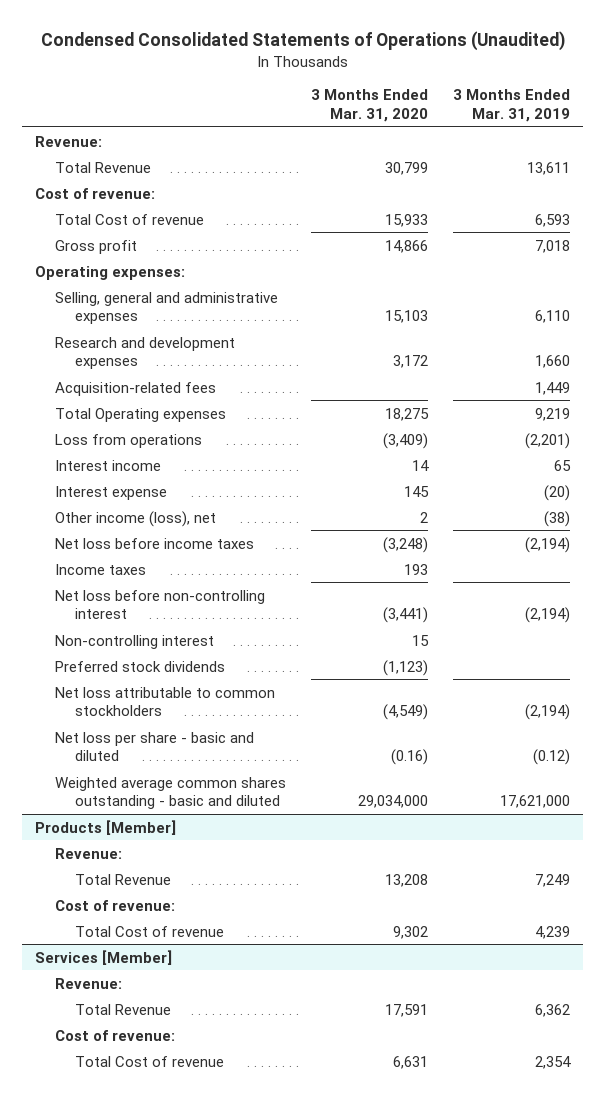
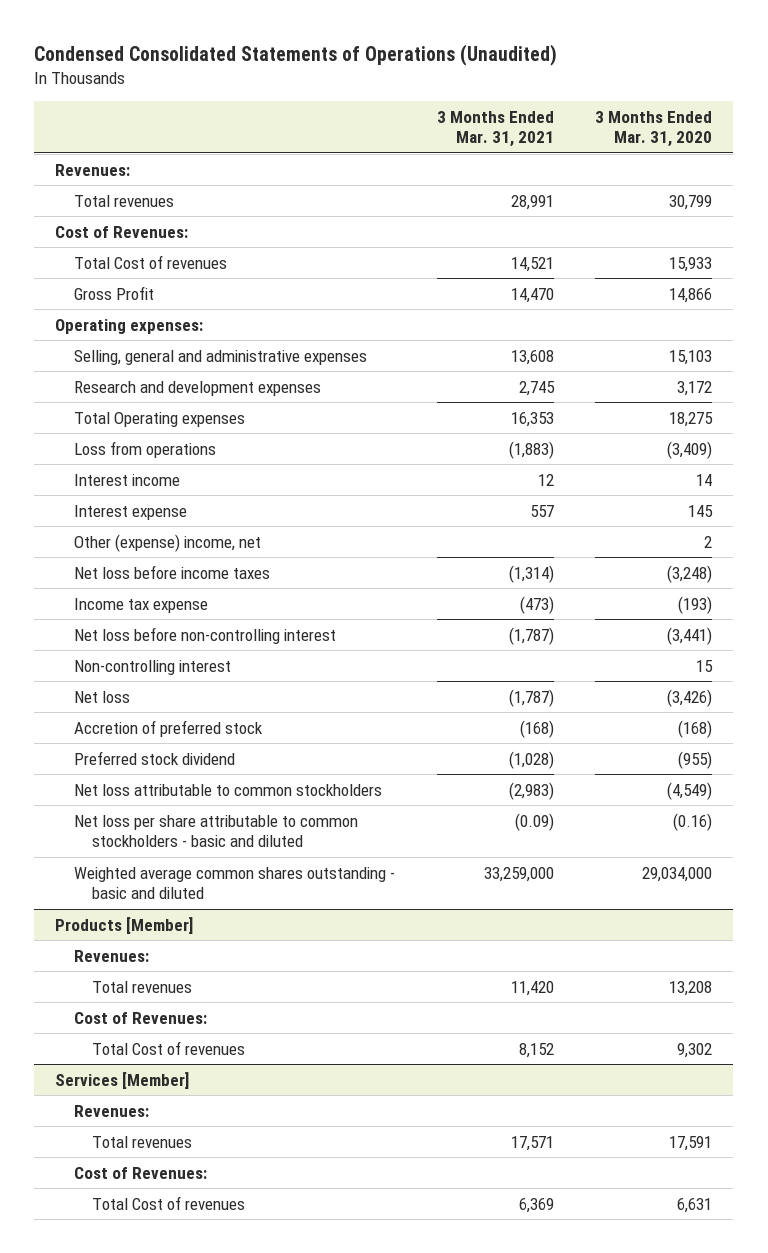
[453,89,571,123] 3 Months Ended Mar. 31, 2019 -> none
none -> [436,110,554,148] 3 Months Ended Mar. 31, 2021
[34,135,102,147] Revenue: -> [55,163,131,176] Revenues:
[55,161,152,173] Total Revenue -> [73,194,174,207] Total revenues
[34,187,155,199] Cost of revenue: -> [55,225,189,238] Cost of Revenues:
[55,213,205,225] Total Cost of revenue -> [73,254,227,269] Total Cost of revenues
[55,239,138,254] Gross profit -> [73,285,154,300] Gross Profit
[55,381,217,396] Acquisition-related fees -> none
[55,510,217,527] Other income (loss), net -> [73,533,261,552] Other (expense) income, net
[55,563,147,575] Income taxes -> [73,597,208,613] Income tax expense
[404,563,429,575] 193 -> [678,595,713,614] (193)
none -> [73,690,130,703] Net loss
none -> [73,719,263,737] Accretion of preferred stock
[55,660,226,672] Preferred stock dividends -> [73,750,235,765] Preferred stock dividend
[383,659,429,676] (1,123) -> [678,750,713,769] (955)
[55,731,255,762] Net loss per share - basic and diluted -> [73,814,358,848] Net loss per share attributable to common stockholders - basic and diluted
[55,847,123,859] Revenue: -> [73,949,149,962] Revenues:
[75,873,172,885] Total Revenue -> [91,980,192,993] Total revenues
[55,899,176,911] Cost of revenue: -> [73,1011,207,1024] Cost of Revenues:
[75,925,225,937] Total Cost of revenue -> [91,1040,245,1055] Total Cost of revenues
[55,977,123,989] Revenue: -> [73,1104,149,1117] Revenues:
[75,1003,172,1015] Total Revenue -> [91,1135,192,1148] Total revenues
[55,1029,176,1041] Cost of revenue: -> [73,1166,207,1179] Cost of Revenues:
[75,1055,225,1067] Total Cost of revenue -> [91,1195,245,1210] Total Cost of revenues

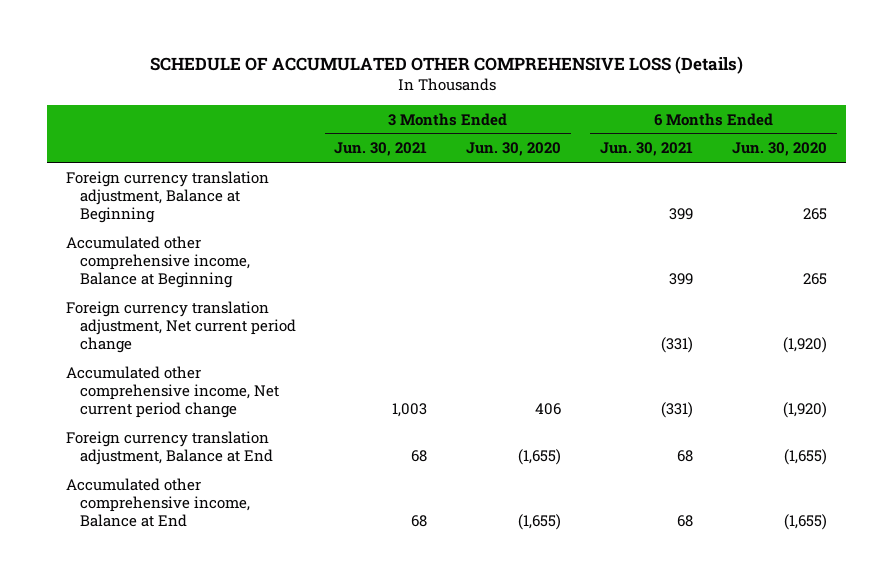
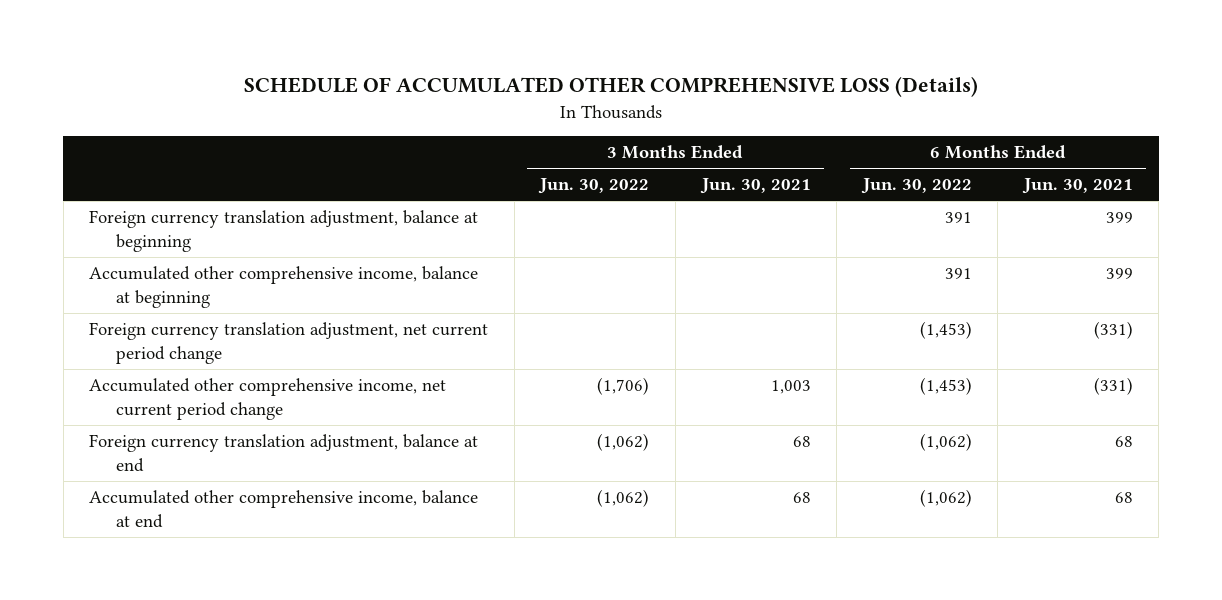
[466,142,562,157] Jun. 30, 2020 -> none
[732,142,828,157] Jun. 30, 2020 -> none
none -> [538,178,650,195] Jun. 30, 2022
none -> [860,178,972,195] Jun. 30, 2022
[66,170,270,223] Foreign currency translation adjustment, Balance at Beginning -> [89,210,479,252] Foreign currency translation adjustment, balance at beginning
[66,235,250,288] Accumulated other comprehensive income, Balance at Beginning -> [89,266,479,308] Accumulated other comprehensive income, balance at beginning
[66,300,296,353] Foreign currency translation adjustment, Net current period change -> [89,322,489,364] Foreign currency translation adjustment, net current period change
[66,365,279,418] Accumulated other comprehensive income, Net current period change -> [89,378,447,420] Accumulated other comprehensive income, net current period change
[66,430,273,465] Foreign currency translation adjustment, Balance at End -> [89,434,479,472] Foreign currency translation adjustment, balance at end
[66,477,250,527] Accumulated other comprehensive income, Balance at End -> [89,490,479,528] Accumulated other comprehensive income, balance at end

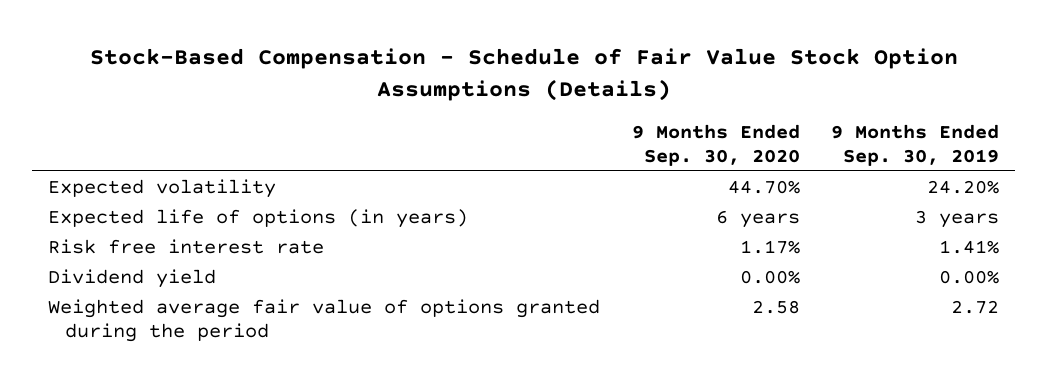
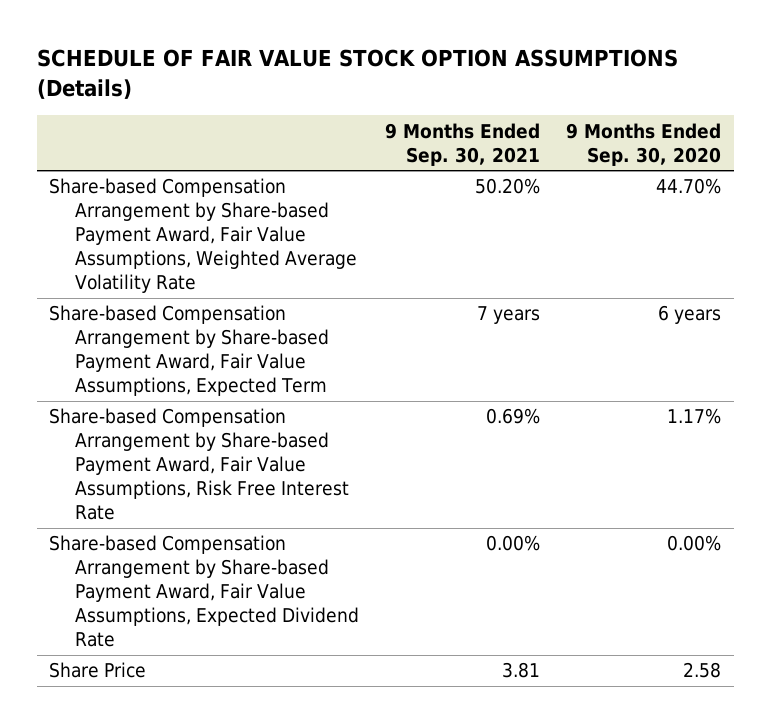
[89,48,958,102] Stock-Based Compensation - Schedule of Fair Value Stock Option Assumptions (Details) -> [36,49,678,100] SCHEDULE OF FAIR VALUE STOCK OPTION ASSUMPTIONS (Details)
[831,123,1000,166] 9 Months Ended Sep. 30, 2019 -> none
none -> [385,122,541,166] 9 Months Ended Sep. 30, 2021
[48,179,277,199] Expected volatility -> [49,178,358,294] Share-based Compensation Arrangement by Share-based Payment Award, Fair Value Assumptions, Weighted Average Volatility Rate
[48,209,469,229] Expected life of options (in years) -> [49,305,330,397] Share-based Compensation Arrangement by Share-based Payment Award, Fair Value Assumptions, Expected Term
[48,239,325,255] Risk free interest rate -> [49,408,350,521] Share-based Compensation Arrangement by Share-based Payment Award, Fair Value Assumptions, Risk Free Interest Rate
[48,269,217,289] Dividend yield -> [49,535,360,648] Share-based Compensation Arrangement by Share-based Payment Award, Fair Value Assumptions, Expected Dividend Rate
[48,299,601,343] Weighted average fair value of options granted during the period -> [49,662,147,679] Share Price

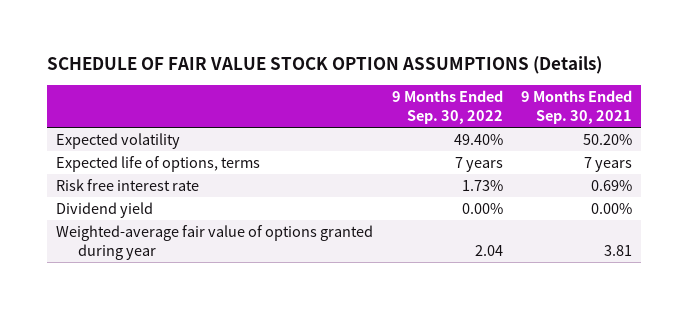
[565,122,721,166] 9 Months Ended Sep. 30, 2020 -> none
none -> [391,89,503,124] 9 Months Ended Sep. 30, 2022
[49,178,358,294] Share-based Compensation Arrangement by Share-based Payment Award, Fair Value Assumptions, Weighted Average Volatility Rate -> [56,133,181,150] Expected volatility
[49,305,330,397] Share-based Compensation Arrangement by Share-based Payment Award, Fair Value Assumptions, Expected Term -> [56,156,261,173] Expected life of options, terms
[49,408,350,521] Share-based Compensation Arrangement by Share-based Payment Award, Fair Value Assumptions, Risk Free Interest Rate -> [56,179,200,192] Risk free interest rate
[49,535,360,648] Share-based Compensation Arrangement by Share-based Payment Award, Fair Value Assumptions, Expected Dividend Rate -> [56,202,154,219] Dividend yield
[49,662,147,679] Share Price -> [56,225,374,260] Weighted-average fair value of options granted during year

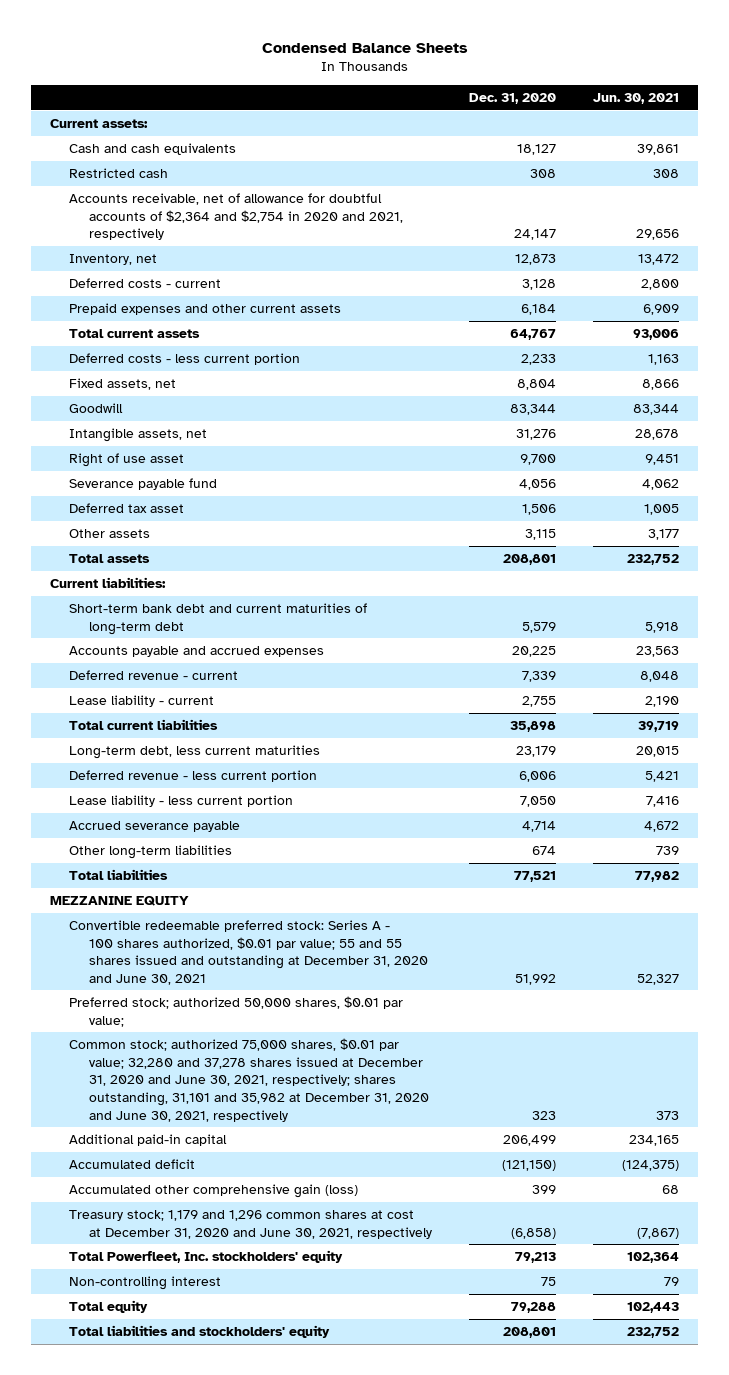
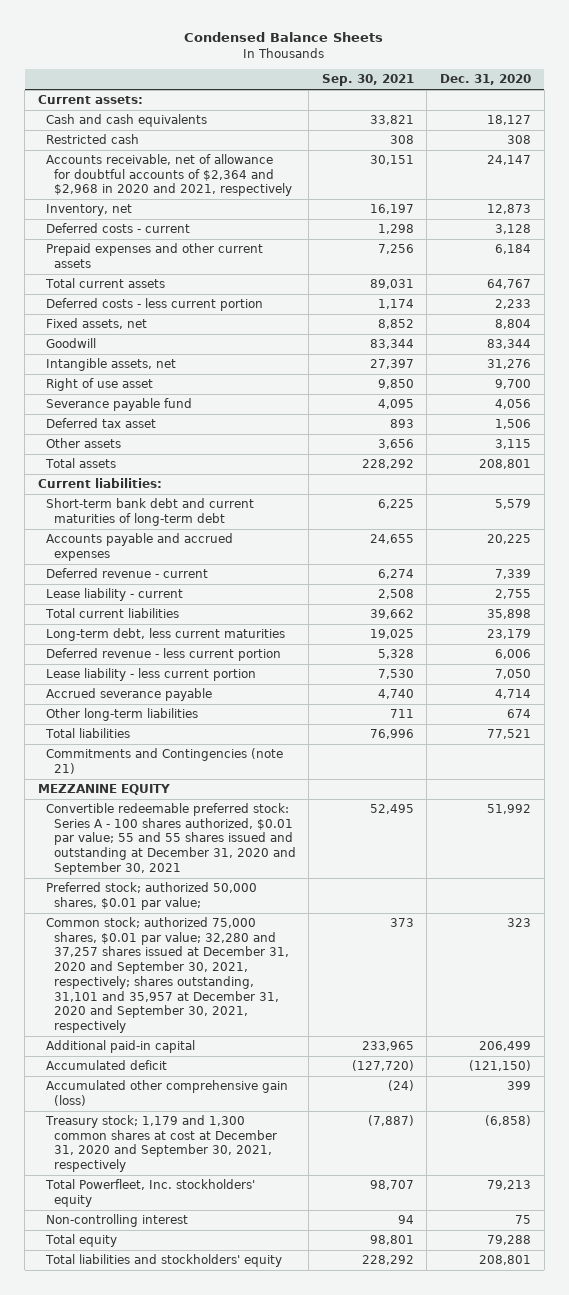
[593,92,680,104] Jun. 30, 2021 -> none
none -> [321,74,414,87] Sep. 30, 2021
[69,192,404,241] Accounts receivable, net of allowance for doubtful accounts of $2,364 and $2,754 in 2020 and 2021, respectively -> [45,154,292,197] Accounts receivable, net of allowance for doubtful accounts of $2,364 and $2,968 in 2020 and 2021, respectively
none -> [45,748,283,774] Commitments and Contingencies (note 21)
[69,919,429,985] Convertible redeemable preferred stock: Series A - 100 shares authorized, $0.01 par value; 55 and 55 shares issued and outstanding at December 31, 2020 and June 30, 2021 -> [45,803,296,875] Convertible redeemable preferred stock: Series A - 100 shares authorized, $0.01 par value; 55 and 55 shares issued and outstanding at December 31, 2020 and September 30, 2021
[69,1037,430,1122] Common stock; authorized 75,000 shares, $0.01 par value; 32,280 and 37,278 shares issued at December 31, 2020 and June 30, 2021, respectively; shares outstanding, 31,101 and 35,982 at December 31, 2020 and June 30, 2021, respectively -> [45,917,289,1033] Common stock; authorized 75,000 shares, $0.01 par value; 32,280 and 37,257 shares issued at December 31, 2020 and September 30, 2021, respectively; shares outstanding, 31,101 and 35,957 at December 31, 2020 and September 30, 2021, respectively
[69,1209,433,1239] Treasury stock; 1,179 and 1,296 common shares at cost at December 31, 2020 and June 30, 2021, respectively -> [44,1115,277,1173] Treasury stock; 1,179 and 1,300 common shares at cost at December 31, 2020 and September 30, 2021, respectively

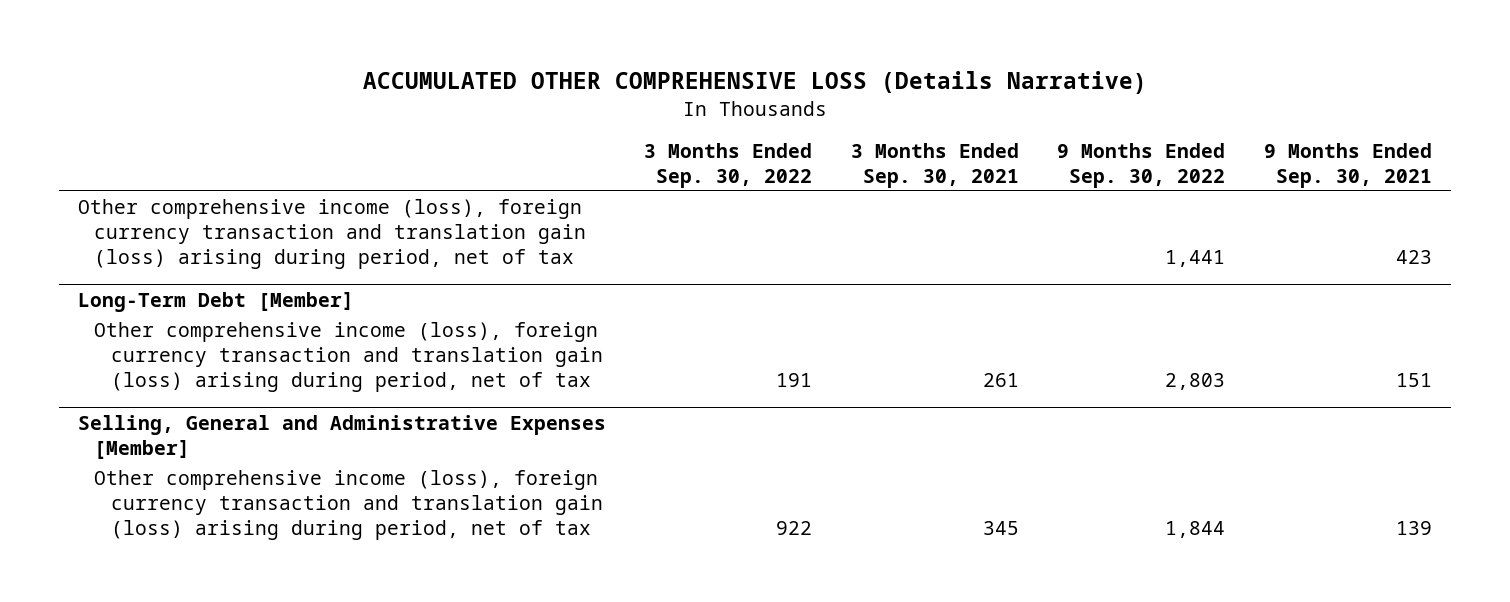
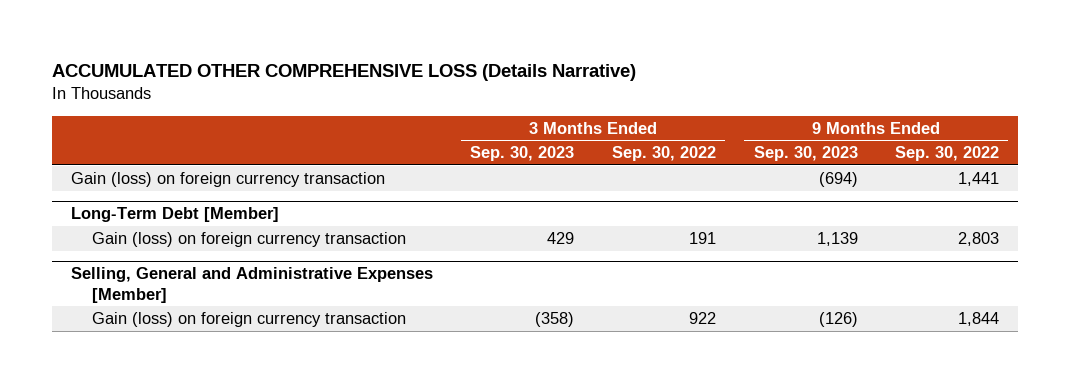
[850,142,1019,188] 3 Months Ended Sep. 30, 2021 -> none
[1263,142,1432,188] 9 Months Ended Sep. 30, 2021 -> none
none -> [470,146,575,162] Sep. 30, 2023
none -> [753,146,858,162] Sep. 30, 2023
[77,199,587,270] Other comprehensive income (loss), foreign currency transaction and translation gain (loss) arising during period, net of tax -> [70,171,385,187] Gain (loss) on foreign currency transaction
[94,322,603,393] Other comprehensive income (loss), foreign currency transaction and translation gain (loss) arising during period, net of tax -> [92,231,407,247] Gain (loss) on foreign currency transaction
[94,470,603,541] Other comprehensive income (loss), foreign currency transaction and translation gain (loss) arising during period, net of tax -> [92,311,407,327] Gain (loss) on foreign currency transaction

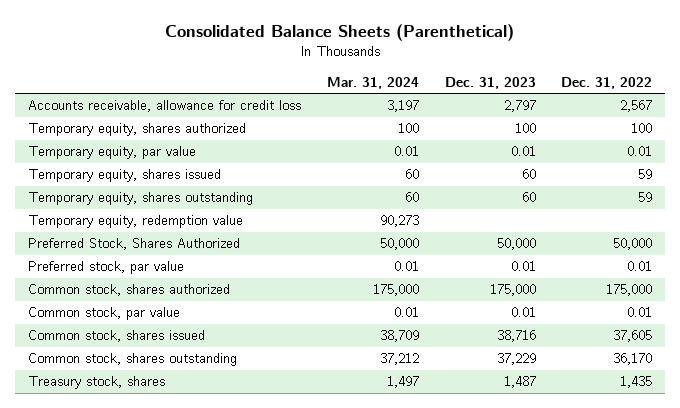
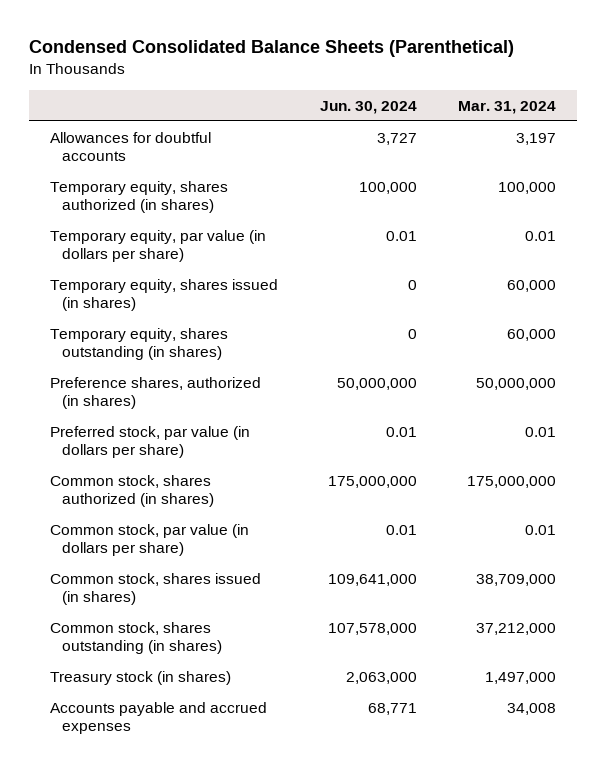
[165,24,515,42] Consolidated Balance Sheets (Parenthetical) -> [28,40,514,58] Condensed Consolidated Balance Sheets (Parenthetical)
[444,76,536,89] Dec. 31, 2023 -> none
[561,76,653,89] Dec. 31, 2022 -> none
none -> [319,100,417,114] Jun. 30, 2024
[28,215,244,229] Temporary equity, redemption value -> none
[28,100,302,113] Accounts receivable, allowance for credit loss -> [49,131,211,162] Allowances for doubtful accounts
[28,123,247,137] Temporary equity, shares authorized -> [49,180,228,214] Temporary equity, shares authorized (in shares)
[397,123,419,134] 100 -> [498,181,557,194] 100,000
[28,146,197,160] Temporary equity, par value -> [49,229,266,263] Temporary equity, par value (in dollars per share)
[28,169,222,183] Temporary equity, shares issued -> [49,278,278,312] Temporary equity, shares issued (in shares)
[404,169,419,180] 60 -> [507,279,557,292] 60,000
[28,192,254,206] Temporary equity, shares outstanding -> [49,327,228,361] Temporary equity, shares outstanding (in shares)
[404,192,419,203] 60 -> [507,328,557,341] 60,000
[28,238,241,251] Preferred Stock, Shares Authorized -> [49,376,261,410] Preference shares, authorized (in shares)
[379,238,419,251] 50,000 -> [476,377,557,390] 50,000,000
[28,261,185,275] Preferred stock, par value -> [49,425,250,459] Preferred stock, par value (in dollars per share)
[28,284,231,297] Common stock, shares authorized -> [49,474,214,508] Common stock, shares authorized (in shares)
[372,284,419,297] 175,000 -> [467,475,557,488] 175,000,000
[28,307,181,321] Common stock, par value -> [49,523,249,557] Common stock, par value (in dollars per share)
[28,330,206,343] Common stock, shares issued -> [49,572,261,606] Common stock, shares issued (in shares)
[379,330,419,343] 38,709 -> [476,573,557,586] 38,709,000
[28,353,238,367] Common stock, shares outstanding -> [49,621,222,655] Common stock, shares outstanding (in shares)
[379,353,419,366] 37,212 -> [476,622,557,635] 37,212,000
[28,376,166,390] Treasury stock, shares -> [49,670,231,685] Treasury stock (in shares)
[386,376,419,389] 1,497 -> [485,671,557,684] 1,497,000
none -> [49,701,267,735] Accounts payable and accrued expenses

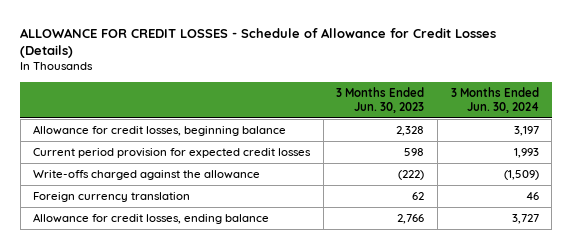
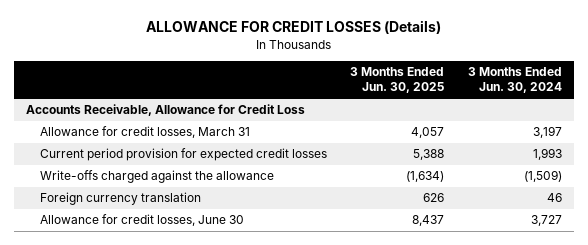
[20,27,497,59] ALLOWANCE FOR CREDIT LOSSES - Schedule of Allowance for Credit Losses (Details) -> [145,20,441,35] ALLOWANCE FOR CREDIT LOSSES (Details)
[336,86,425,113] 3 Months Ended Jun. 30, 2023 -> none
none -> [350,67,445,94] 3 Months Ended Jun. 30, 2025
none -> [25,104,305,117] Accounts Receivable, Allowance for Credit Loss
[33,125,287,137] Allowance for credit losses, beginning balance -> [39,126,250,139] Allowance for credit losses, March 31
[33,213,270,225] Allowance for credit losses, ending balance -> [39,214,244,227] Allowance for credit losses, June 30

